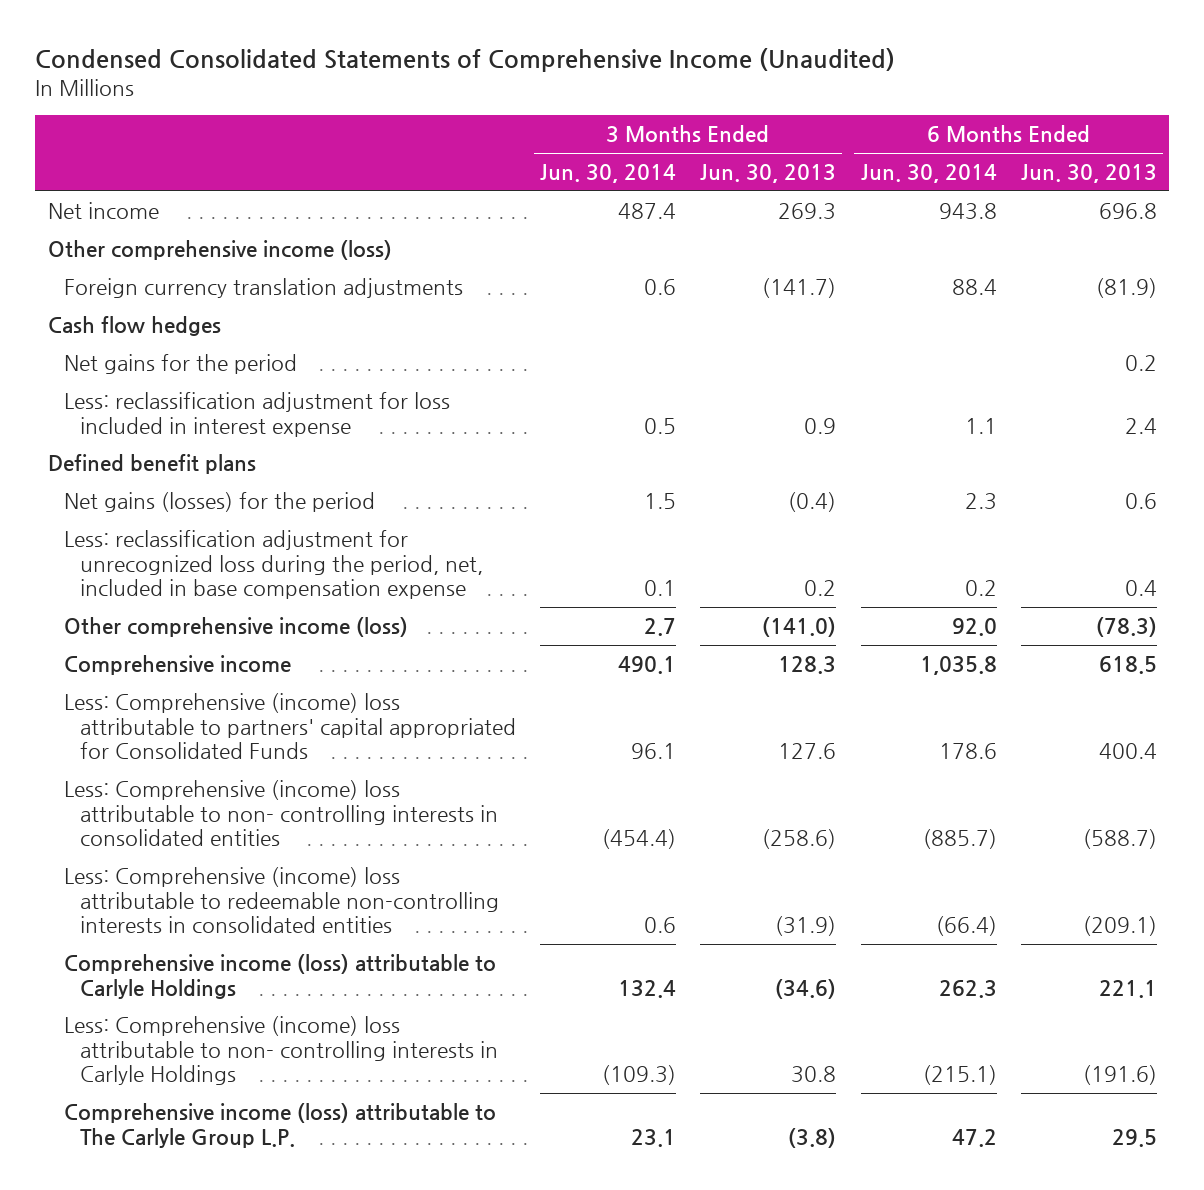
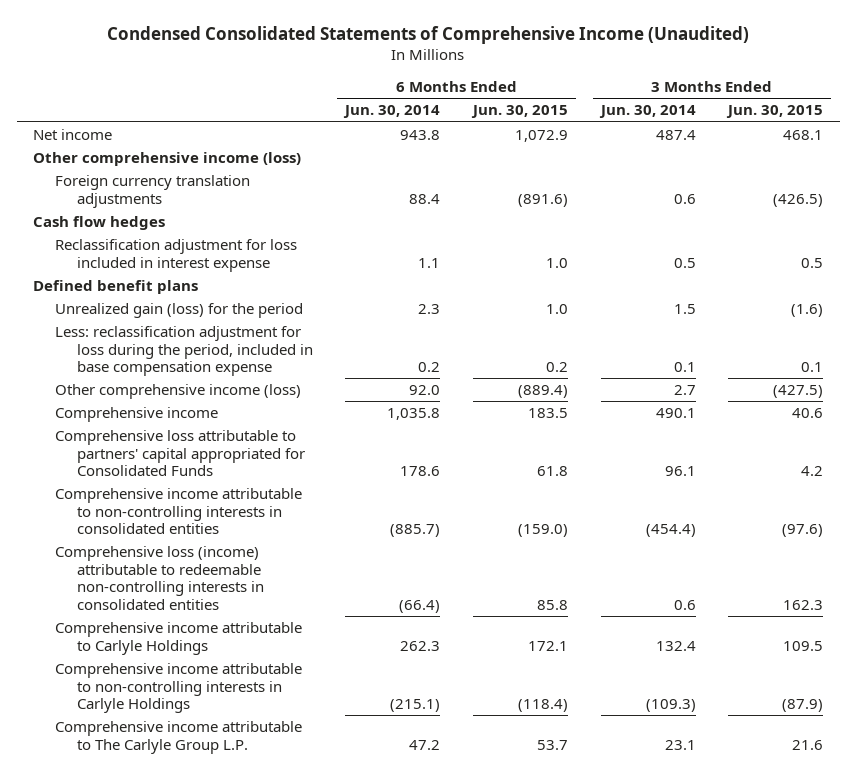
[700,164,837,184] Jun. 30, 2013 -> none
[1020,164,1157,184] Jun. 30, 2013 -> none
none -> [471,105,569,119] Jun. 30, 2015
none -> [726,105,824,119] Jun. 30, 2015
[63,353,297,374] Net gains for the period -> none
[63,391,450,437] Less: reclassification adjustment for loss included in interest expense -> [54,239,297,272] Reclassification adjustment for loss included in interest expense
[63,491,375,512] Net gains (losses) for the period -> [54,303,303,319] Unrealized gain (loss) for the period
[63,529,483,600] Less: reclassification adjustment for unrecognized loss during the period, net, included in base compensation expense -> [54,326,313,377] Less: reclassification adjustment for loss during the period, included in base compensation expense
[63,692,516,760] Less: Comprehensive (income) loss attributable to partners' capital appropriated for Consolidated Funds -> [54,430,305,477] Comprehensive loss attributable to partners' capital appropriated for Consolidated Funds
[63,779,498,847] Less: Comprehensive (income) loss attributable to non- controlling interests in consolidated entities -> [54,488,302,535] Comprehensive income attributable to non-controlling interests in consolidated entities
[63,866,499,934] Less: Comprehensive (income) loss attributable to redeemable non-controlling interests in consolidated entities -> [54,546,264,610] Comprehensive loss (income) attributable to redeemable non-controlling interests in consolidated entities
[63,953,496,999] Comprehensive income (loss) attributable to Carlyle Holdings -> [54,622,302,655] Comprehensive income attributable to Carlyle Holdings
[63,1015,498,1086] Less: Comprehensive (income) loss attributable to non- controlling interests in Carlyle Holdings -> [54,663,302,714] Comprehensive income attributable to non-controlling interests in Carlyle Holdings
[63,1102,496,1148] Comprehensive income (loss) attributable to The Carlyle Group L.P. -> [54,721,302,754] Comprehensive income attributable to The Carlyle Group L.P.

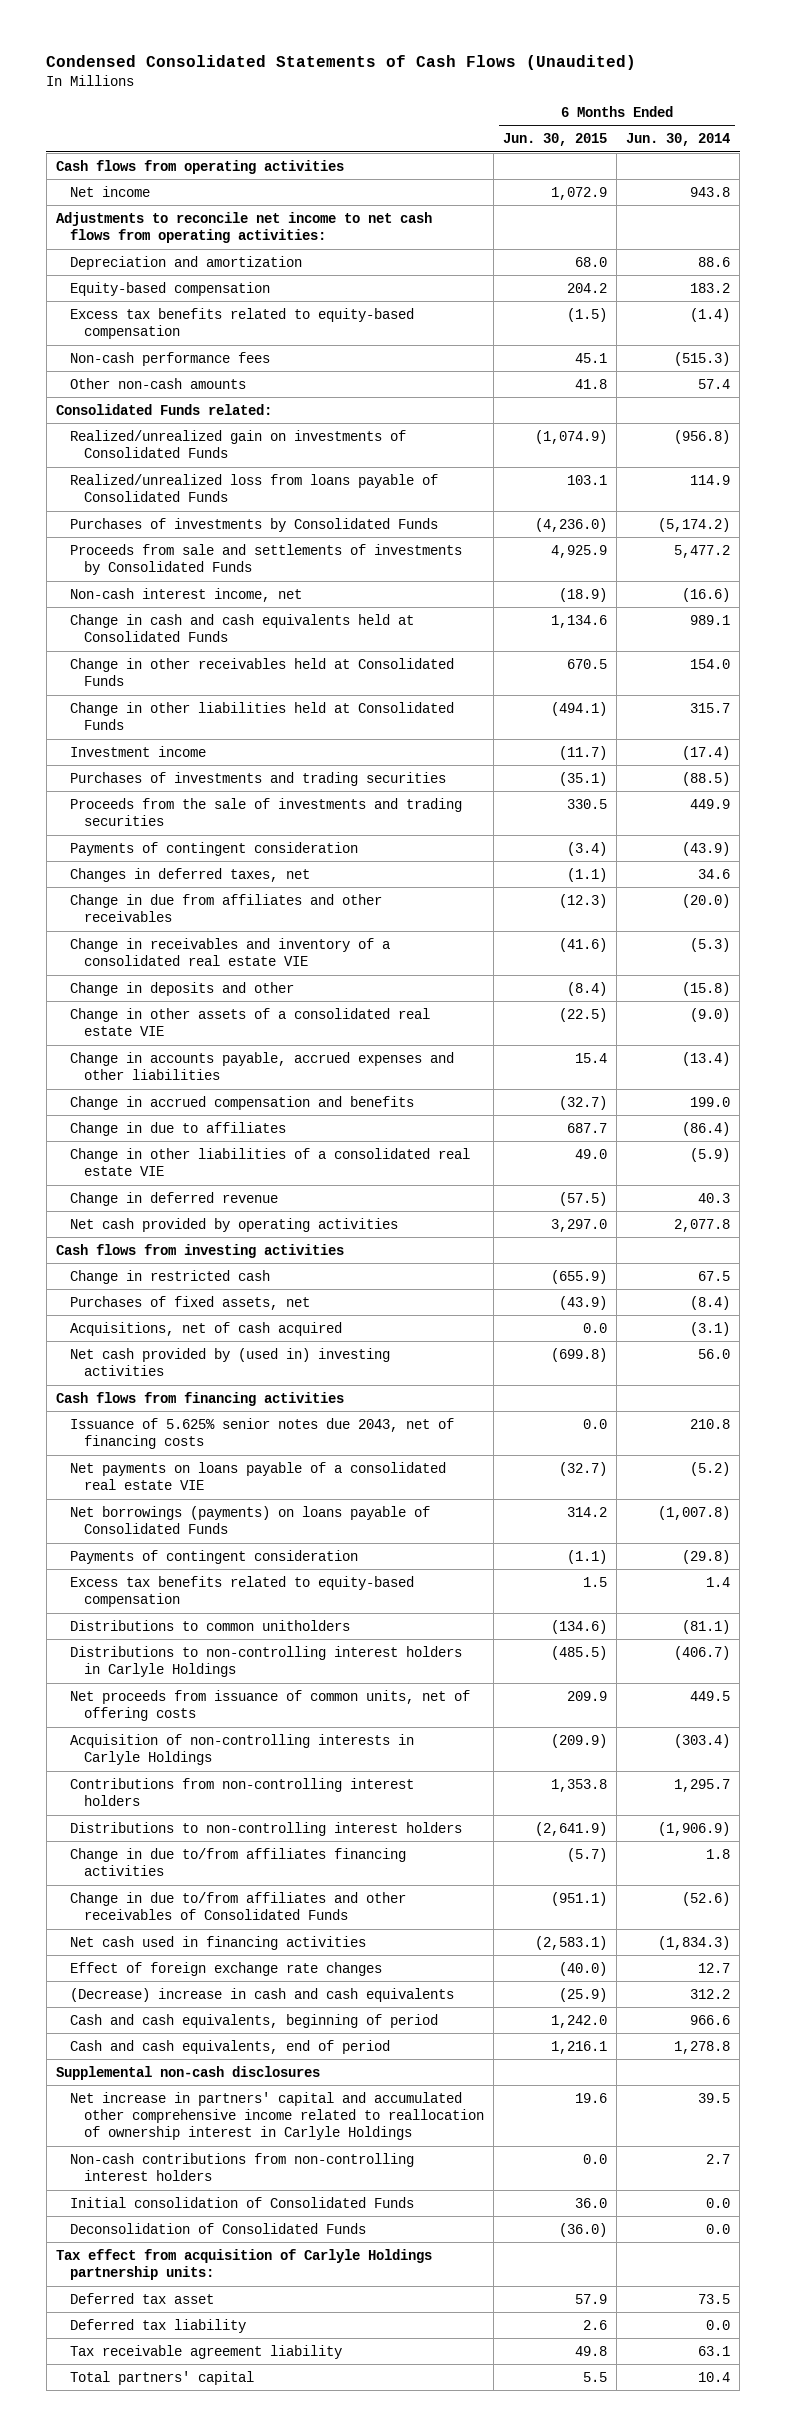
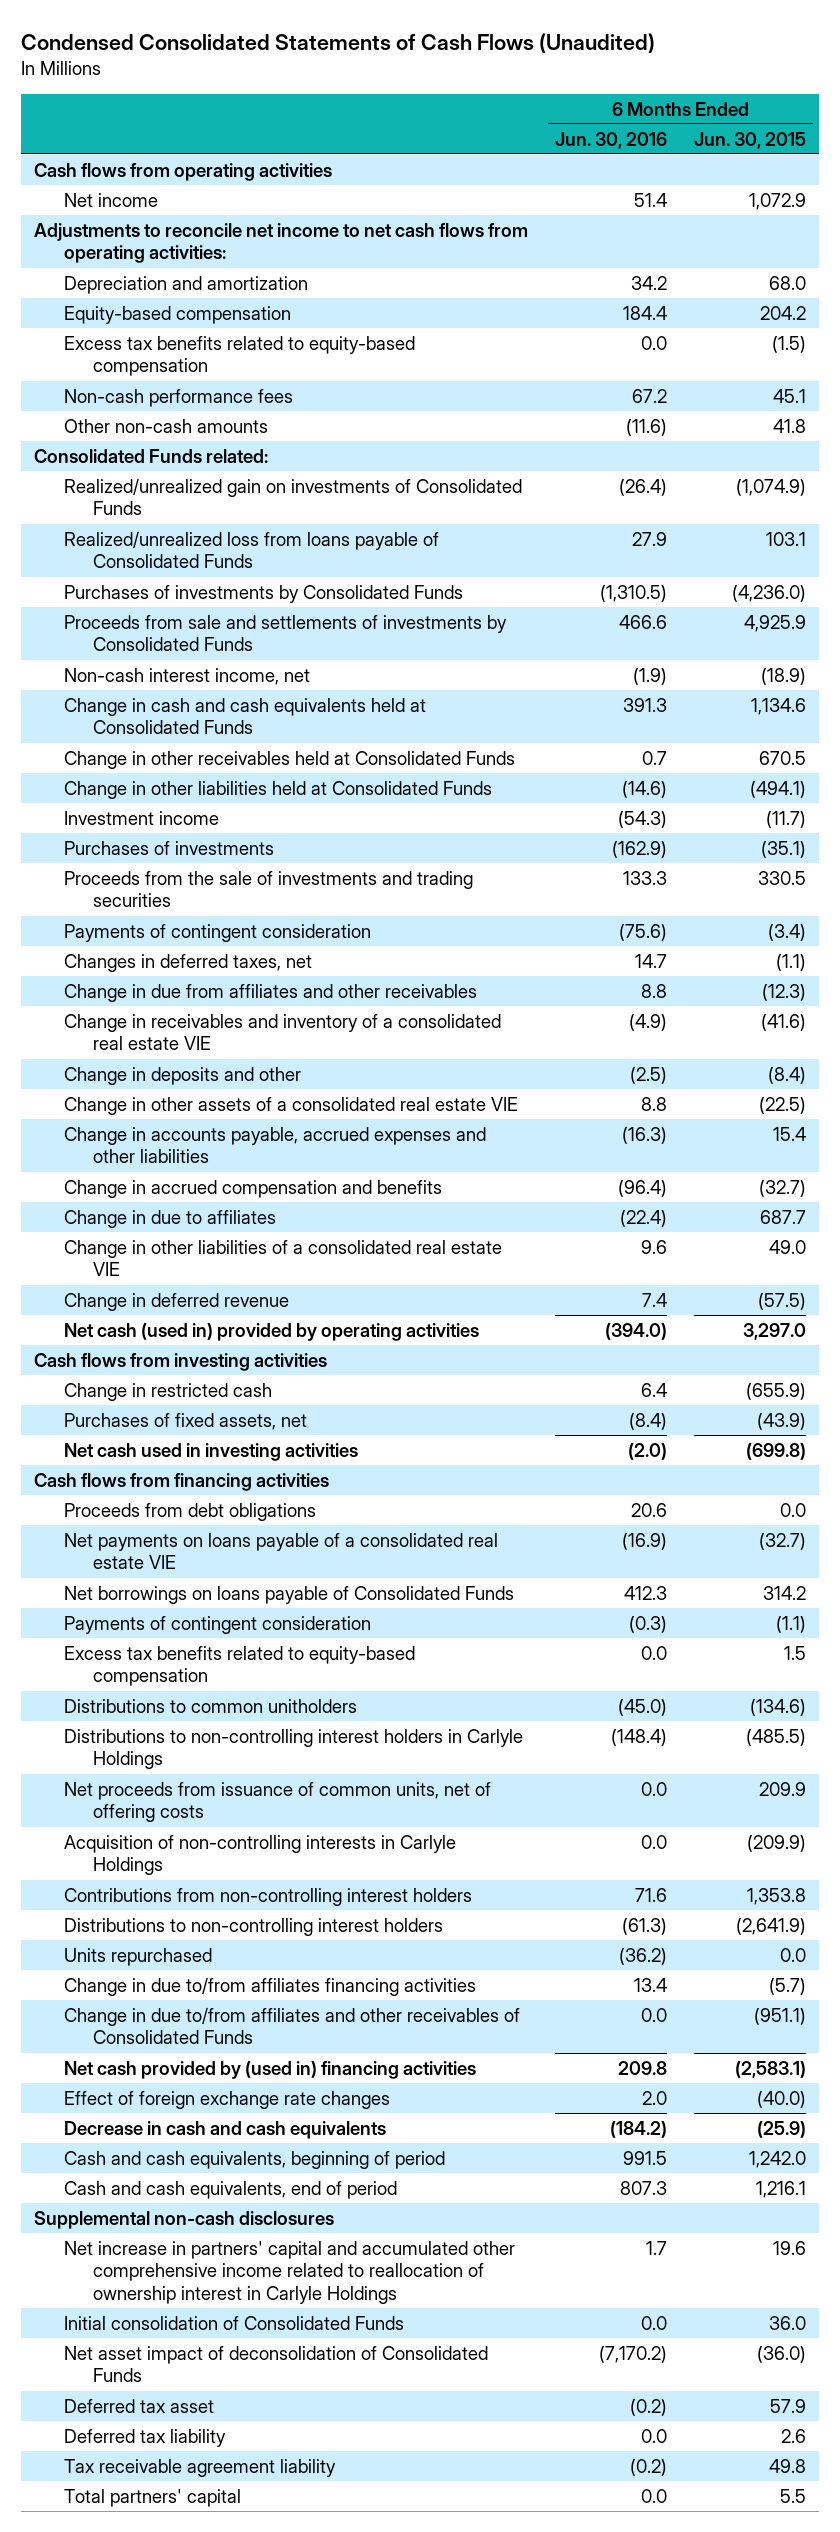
[626,133,731,147] Jun. 30, 2014 -> none
none -> [555,131,668,149] Jun. 30, 2016
[69,771,446,786] Purchases of investments and trading securities -> [63,840,274,855] Purchases of investments
[69,1217,398,1232] Net cash provided by operating activities -> [63,1322,479,1341] Net cash (used in) provided by operating activities
[69,1321,342,1336] Acquisitions, net of cash acquired -> none
[69,1347,390,1377] Net cash provided by (used in) investing activities -> [63,1442,358,1461] Net cash used in investing activities
[69,1417,454,1450] Issuance of 5.625% senior notes due 2043, net of financing costs -> none
none -> [63,1502,316,1521] Proceeds from debt obligations
[69,1505,430,1535] Net borrowings (payments) on loans payable of Consolidated Funds -> [63,1585,514,1604] Net borrowings on loans payable of Consolidated Funds
none -> [63,1947,212,1966] Units repurchased
[69,1935,366,1950] Net cash used in financing activities -> [63,2060,476,2079] Net cash provided by (used in) financing activities
[69,1987,454,2002] (Decrease) increase in cash and cash equivalents -> [63,2120,386,2139] Decrease in cash and cash equivalents
[69,2152,414,2182] Non-cash contributions from non-controlling interest holders -> none
[55,2248,432,2281] Tax effect from acquisition of Carlyle Holdings partnership units: -> none
[69,2222,366,2234] Deconsolidation of Consolidated Funds -> [63,2345,488,2383] Net asset impact of deconsolidation of Consolidated Funds

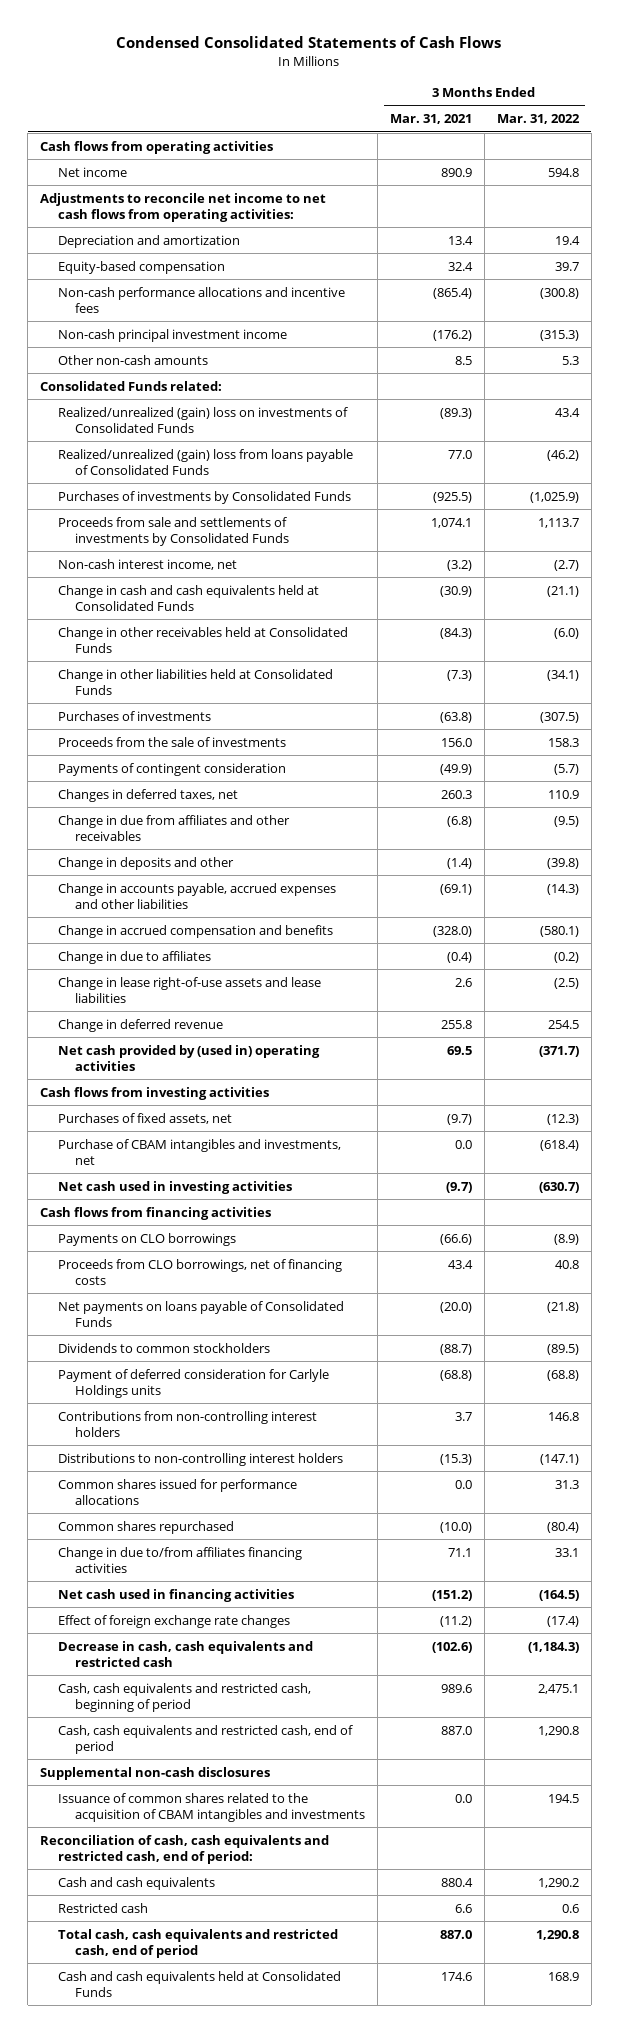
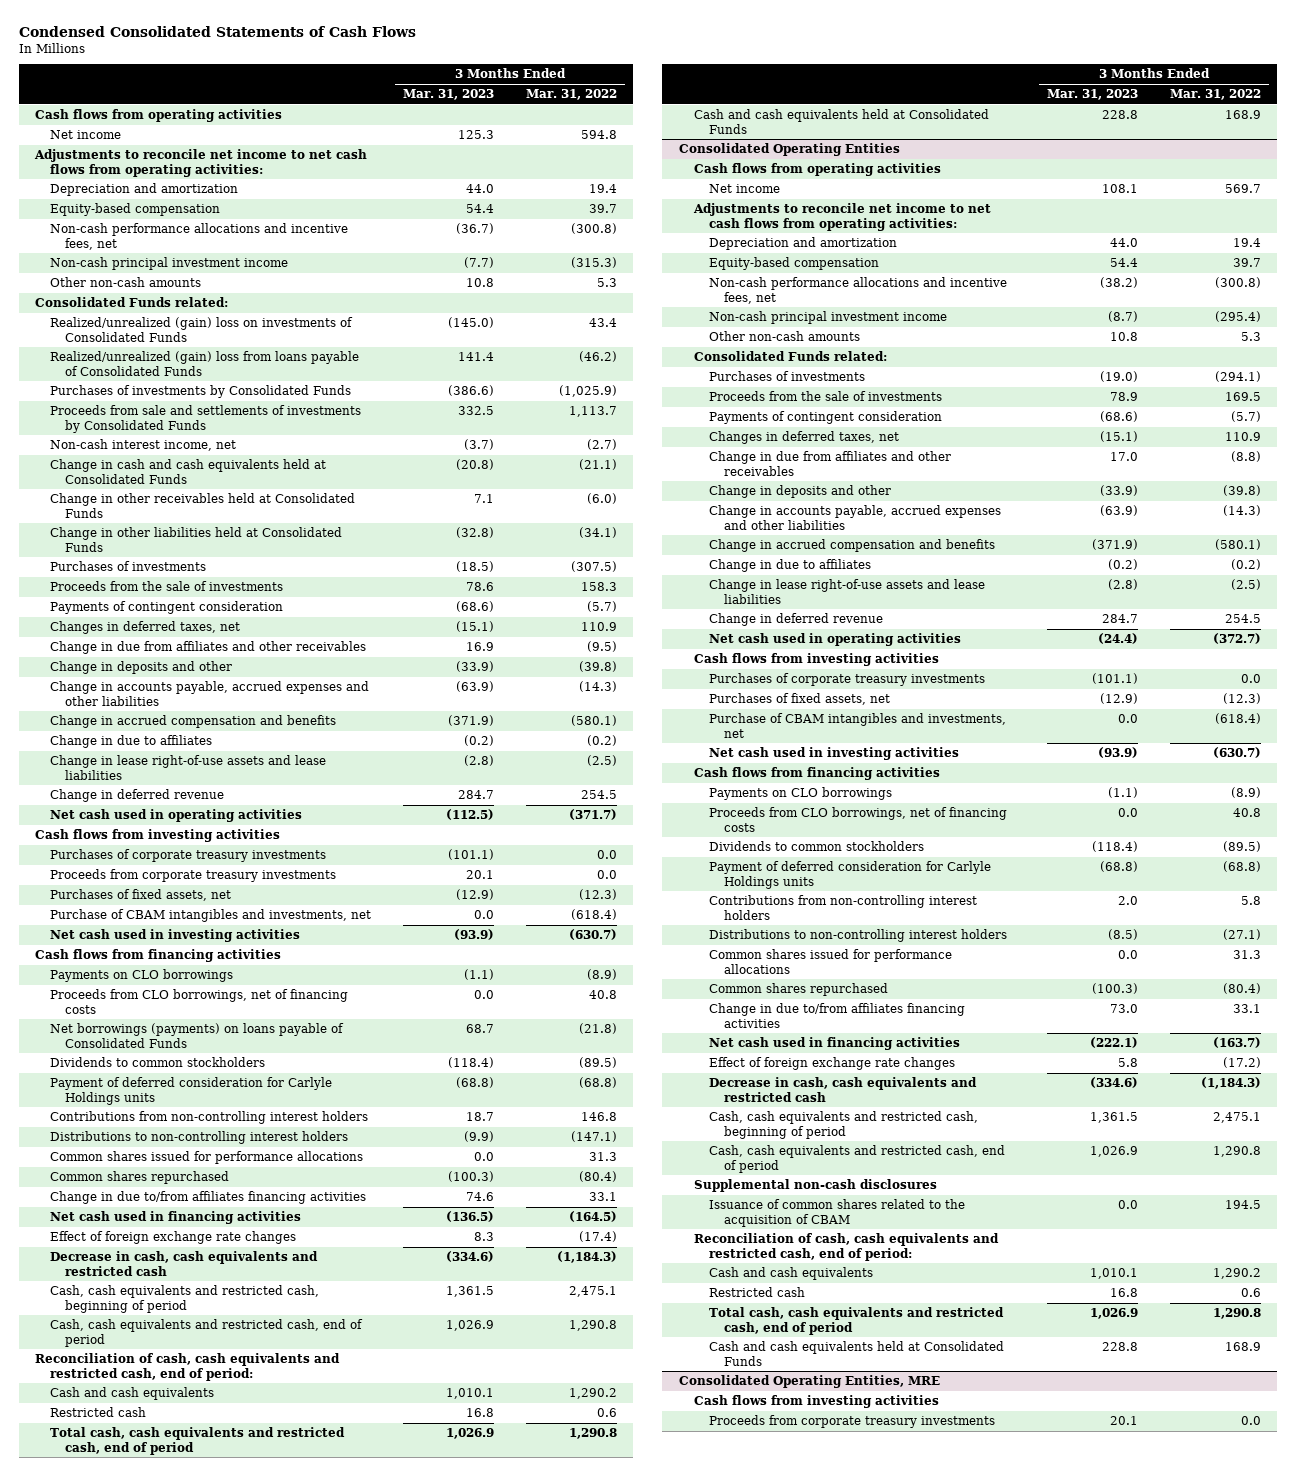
[389,114,472,125] Mar. 31, 2021 -> none
none -> [403,89,495,101] Mar. 31, 2023
[57,286,345,313] Non-cash performance allocations and incentive fees -> [50,223,349,250] Non-cash performance allocations and incentive fees, net
[57,1044,320,1071] Net cash provided by (used in) operating activities -> [50,809,303,823] Net cash used in operating activities
none -> [50,849,327,863] Purchases of corporate treasury investments
none -> [50,869,337,883] Proceeds from corporate treasury investments
[57,1300,344,1327] Net payments on loans payable of Consolidated Funds -> [50,1023,345,1048] Net borrowings (payments) on loans payable of Consolidated Funds
none -> [34,1353,340,1381] Reconciliation of cash, cash equivalents and restricted cash, end of period:
none -> [50,1387,215,1401] Cash and cash equivalents
none -> [50,1407,147,1418] Restricted cash
none -> [50,1427,346,1455] Total cash, cash equivalents and restricted cash, end of period
none -> [693,109,989,134] Cash and cash equivalents held at Consolidated Funds
none -> [678,143,900,157] Consolidated Operating Entities
none -> [693,163,941,177] Cash flows from operating activities
none -> [709,184,781,194] Net income
none -> [692,203,991,231] Adjustments to reconcile net income to net cash flows from operating activities:
none -> [709,237,898,251] Depreciation and amortization
none -> [709,257,880,271] Equity-based compensation
none -> [709,277,1008,304] Non-cash performance allocations and incentive fees, net
none -> [709,311,948,325] Non-cash principal investment income
none -> [709,331,861,342] Other non-cash amounts
none -> [693,351,887,362] Consolidated Funds related:
none -> [709,371,866,382] Purchases of investments
none -> [709,391,943,402] Proceeds from the sale of investments
none -> [709,411,943,425] Payments of contingent consideration
none -> [709,431,900,445] Changes in deferred taxes, net
none -> [709,451,952,476] Change in due from affiliates and other receivables
none -> [709,485,892,499] Change in deposits and other
none -> [709,505,1002,530] Change in accounts payable, accrued expenses and other liabilities
none -> [709,539,996,553] Change in accrued compensation and benefits
none -> [709,559,872,573] Change in due to affiliates
none -> [709,579,986,604] Change in lease right-of-use assets and lease liabilities
none -> [709,613,884,627] Change in deferred revenue
none -> [709,633,962,647] Net cash used in operating activities
none -> [693,653,939,667] Cash flows from investing activities
none -> [709,673,986,687] Purchases of corporate treasury investments
none -> [709,693,891,706] Purchases of fixed assets, net
none -> [709,713,1007,738] Purchase of CBAM intangibles and investments, net
none -> [709,747,960,761] Net cash used in investing activities
none -> [693,767,940,781] Cash flows from financing activities
none -> [709,787,893,801] Payments on CLO borrowings
none -> [709,807,1008,832] Proceeds from CLO borrowings, net of financing costs
none -> [709,841,925,852] Dividends to common stockholders
none -> [709,861,992,889] Payment of deferred consideration for Carlyle Holdings units
none -> [709,895,978,920] Contributions from non-controlling interest holders
none -> [709,929,1008,943] Distributions to non-controlling interest holders
none -> [709,949,953,974] Common shares issued for performance allocations
none -> [709,983,889,997] Common shares repurchased
none -> [709,1003,966,1028] Change in due to/from affiliates financing activities
none -> [709,1037,961,1051] Net cash used in financing activities
none -> [709,1057,956,1071] Effect of foreign exchange rate changes
none -> [709,1077,978,1102] Decrease in cash, cash equivalents and restricted cash
none -> [709,1111,979,1139] Cash, cash equivalents and restricted cash, beginning of period
none -> [709,1145,1006,1173] Cash, cash equivalents and restricted cash, end of period
[57,1792,366,1822] Issuance of common shares related to the acquisition of CBAM intangibles and investments -> [709,1199,966,1227] Issuance of common shares related to the acquisition of CBAM
none -> [678,1375,940,1389] Consolidated Operating Entities, MRE
none -> [693,1395,939,1409] Cash flows from investing activities
none -> [709,1415,996,1429] Proceeds from corporate treasury investments

